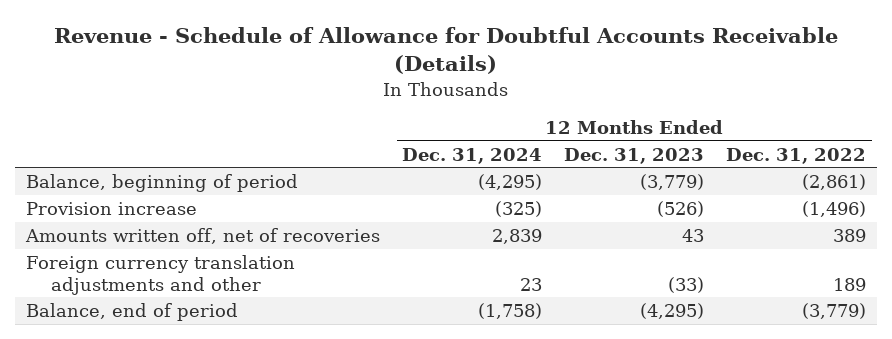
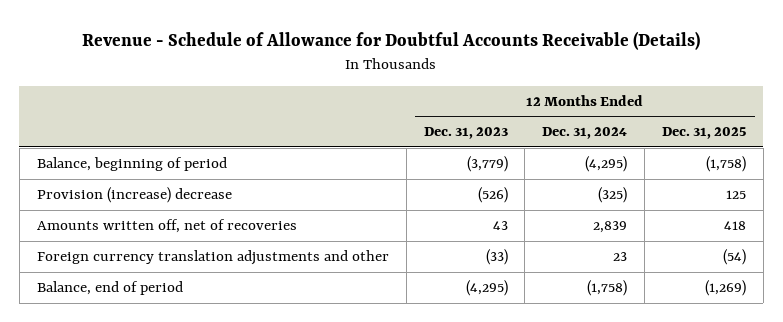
[726,147,867,164] Dec. 31, 2022 -> none
none -> [662,127,747,140] Dec. 31, 2025
[26,201,198,215] Provision increase -> [36,187,232,204] Provision (increase) decrease

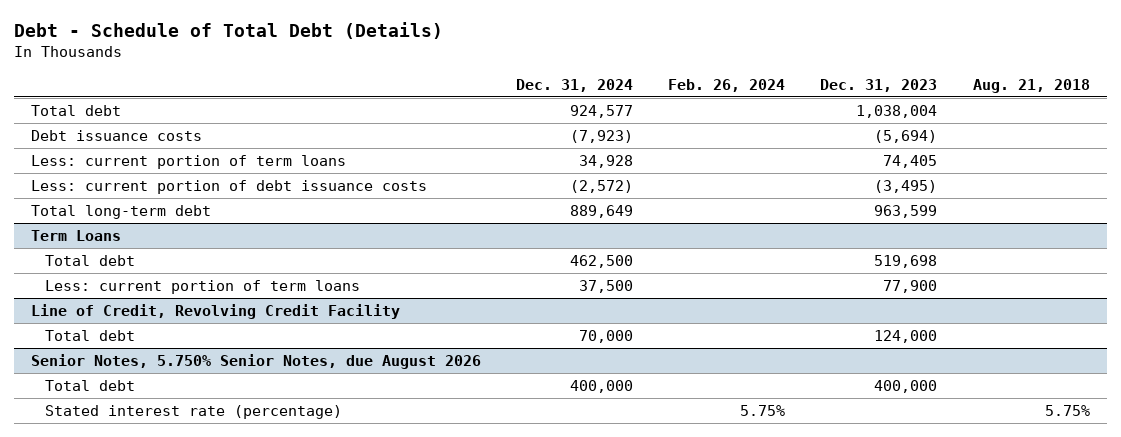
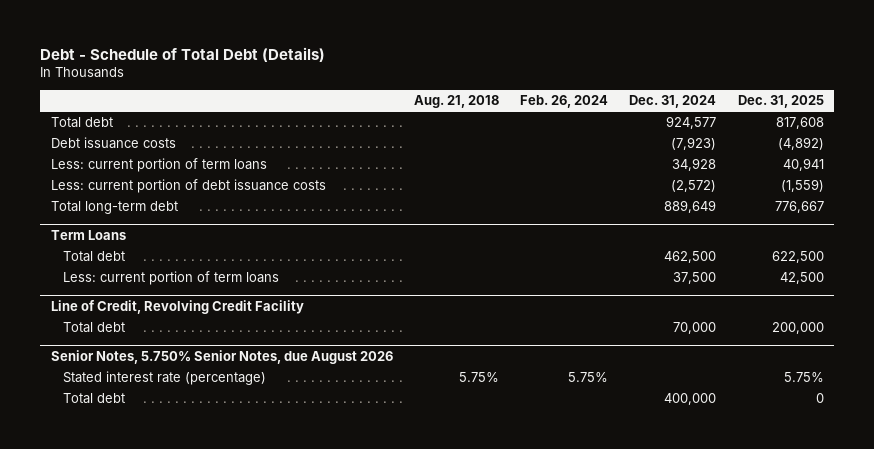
[820,79,938,93] Dec. 31, 2023 -> none
none -> [737,95,824,109] Dec. 31, 2025
[44,379,135,391] Total debt -> [62,393,125,405] Total debt

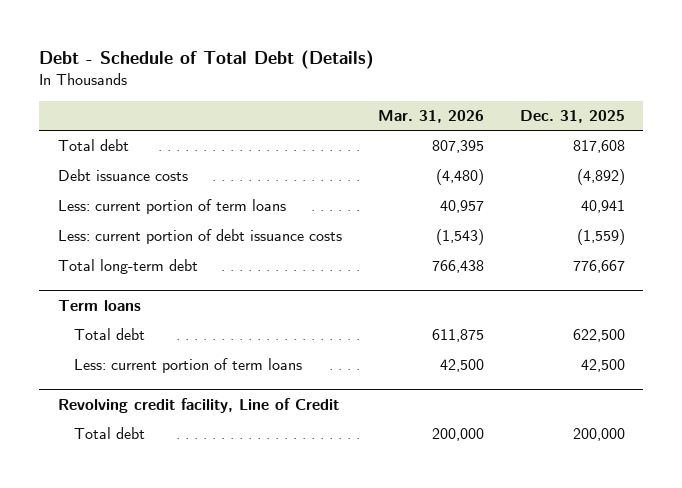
[413,95,499,109] Aug. 21, 2018 -> none
[520,95,609,109] Feb. 26, 2024 -> none
[629,95,717,109] Dec. 31, 2024 -> none
none -> [377,109,484,123] Mar. 31, 2026
[50,230,126,241] Term Loans -> [57,300,141,312] Term loans
[50,300,304,315] Line of Credit, Revolving Credit Facility -> [57,398,339,414] Revolving credit facility, Line of Credit
[50,350,393,365] Senior Notes, 5.750% Senior Notes, due August 2026 -> none
[62,371,266,386] Stated interest rate (percentage) -> none
[62,393,125,405] Total debt -> none

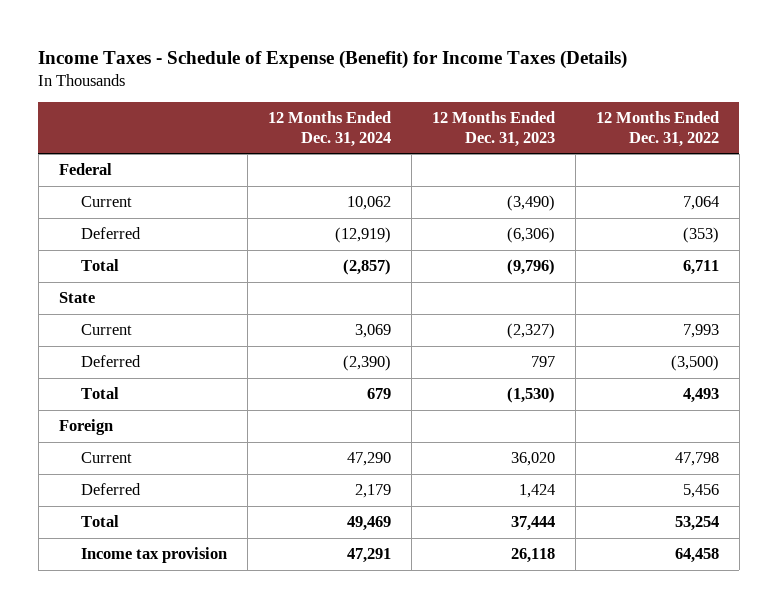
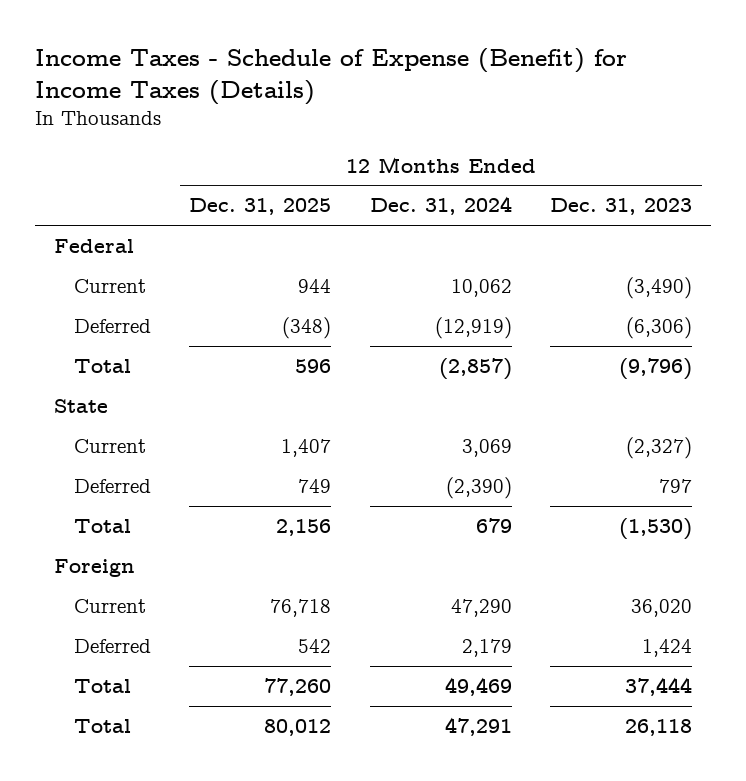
[595,111,719,147] 12 Months Ended Dec. 31, 2022 -> none
none -> [189,198,332,216] Dec. 31, 2025
[80,547,227,564] Income tax provision -> [74,718,132,733] Total

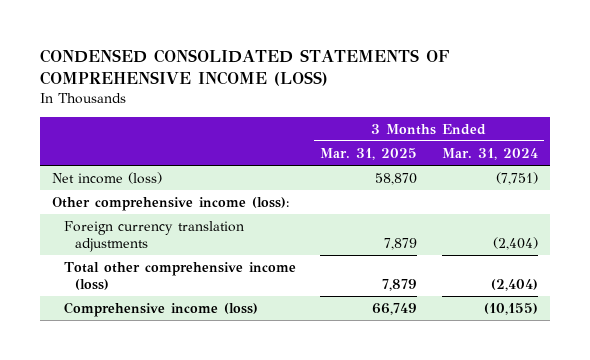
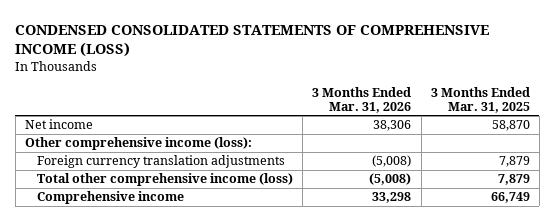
[441,147,538,160] Mar. 31, 2024 -> none
none -> [312,86,412,113] 3 Months Ended Mar. 31, 2026
[51,171,162,184] Net income (loss) -> [25,119,94,130] Net income
[63,301,258,317] Comprehensive income (loss) -> [37,191,185,205] Comprehensive income

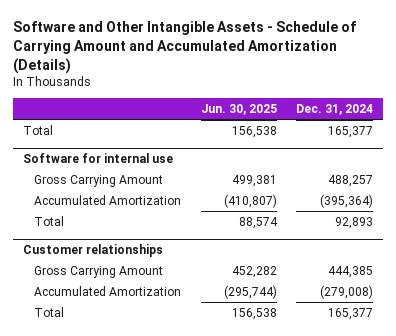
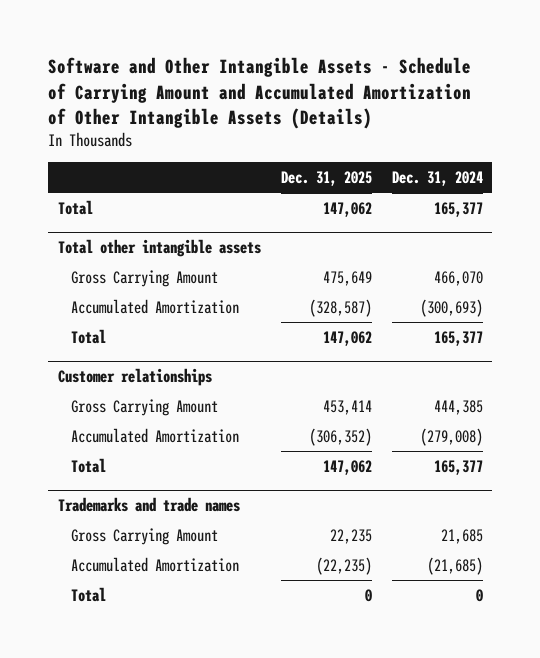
[13,20,357,74] Software and Other Intangible Assets - Schedule of Carrying Amount and Accumulated Amortization (Details) -> [47,57,471,129] Software and Other Intangible Assets - Schedule of Carrying Amount and Accumulated Amortization of Other Intangible Assets (Details)
[200,104,277,116] Jun. 30, 2025 -> none
none -> [280,170,372,186] Dec. 31, 2025
[22,152,173,163] Software for internal use -> none
none -> [57,239,261,258] Total other intangible assets
[327,174,373,187] 488,257 -> [433,270,483,286] 466,070
[319,193,373,208] (395,364) -> [419,298,483,317] (300,693)
[334,216,373,229] 92,893 -> [433,330,483,346] 165,377
none -> [57,497,240,513] Trademarks and trade names
none -> [71,527,219,545] Gross Carrying Amount
none -> [71,556,240,572] Accumulated Amortization
none -> [71,586,107,602] Total

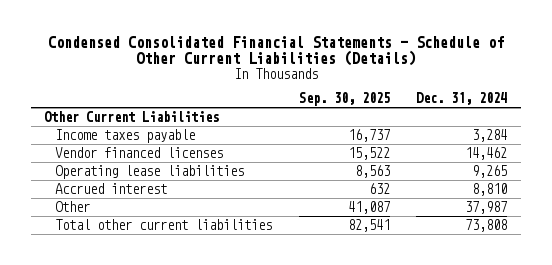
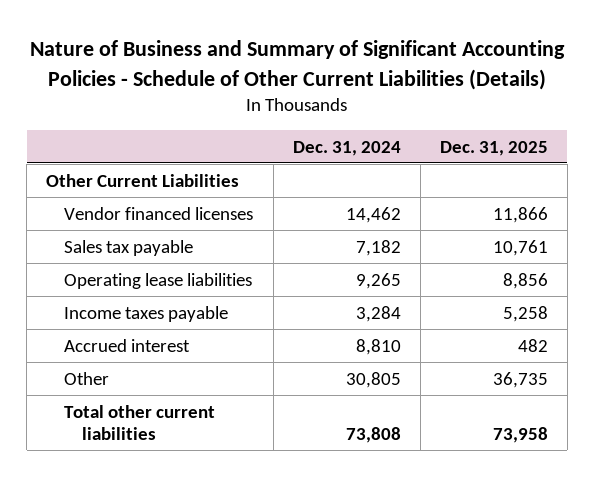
[47,35,504,67] Condensed Consolidated Financial Statements - Schedule of Other Current Liabilities (Details) -> [30,40,566,90] Nature of Business and Summary of Significant Accounting Policies - Schedule of Other Current Liabilities (Details)
[298,92,390,107] Sep. 30, 2025 -> none
none -> [439,140,548,156] Dec. 31, 2025
none -> [64,239,194,256] Sales tax payable
[55,128,196,143] Income taxes payable -> [64,305,229,322] Income taxes payable
[465,200,508,214] 37,987 -> [345,371,401,388] 30,805

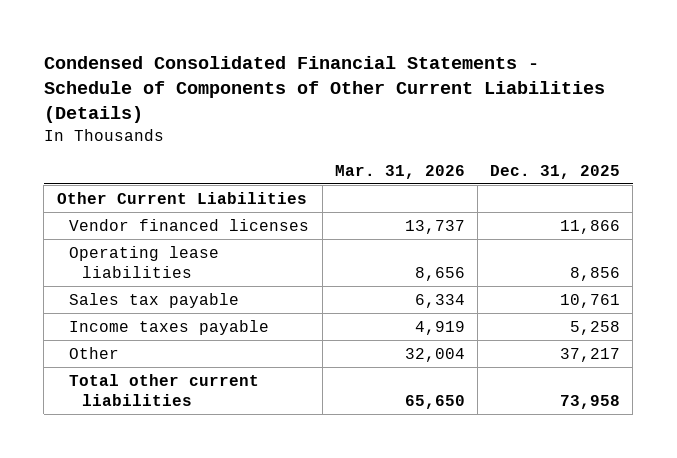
[30,40,566,90] Nature of Business and Summary of Significant Accounting Policies - Schedule of Other Current Liabilities (Details) -> [43,55,605,123] Condensed Consolidated Financial Statements - Schedule of Components of Other Current Liabilities (Details)
[292,140,401,156] Dec. 31, 2024 -> none
none -> [334,164,465,179] Mar. 31, 2026
[64,239,194,256] Sales tax payable -> [69,292,240,308] Sales tax payable
[64,338,191,352] Accrued interest -> none
[492,371,548,388] 36,735 -> [560,347,621,362] 37,217

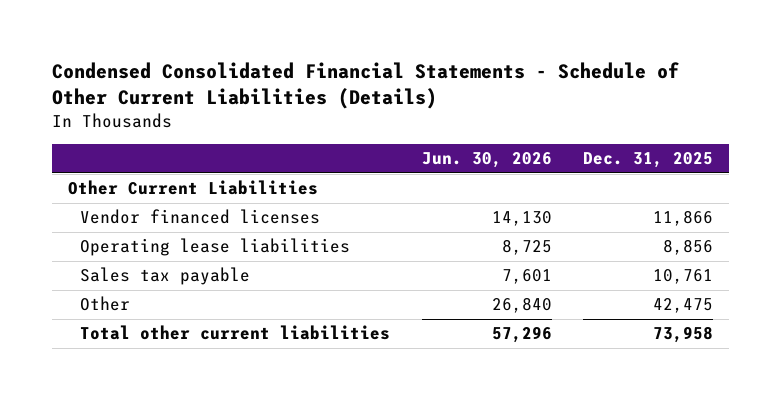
[43,55,605,123] Condensed Consolidated Financial Statements - Schedule of Components of Other Current Liabilities (Details) -> [51,61,679,110] Condensed Consolidated Financial Statements - Schedule of Other Current Liabilities (Details)
[334,164,465,179] Mar. 31, 2026 -> none
none -> [421,152,552,169] Jun. 30, 2026
[69,319,270,335] Income taxes payable -> none
[560,347,621,362] 37,217 -> [653,298,714,314] 42,475

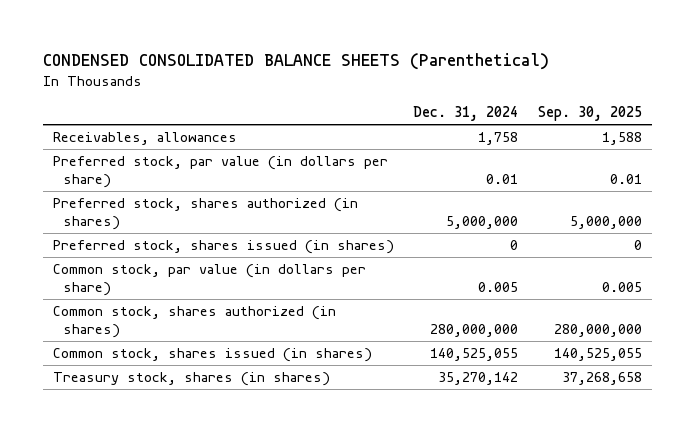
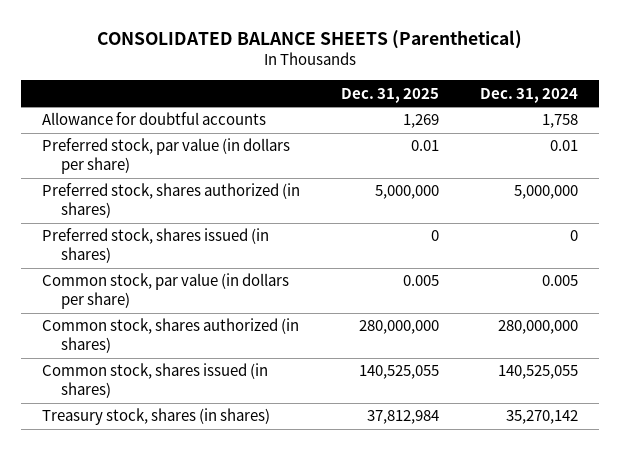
[43,52,550,70] CONDENSED CONSOLIDATED BALANCE SHEETS (Parenthetical) -> [96,29,522,49] CONSOLIDATED BALANCE SHEETS (Parenthetical)
[537,106,642,122] Sep. 30, 2025 -> none
none -> [340,87,439,103] Dec. 31, 2025
[52,132,237,146] Receivables, allowances -> [41,112,266,126] Allowance for doubtful accounts

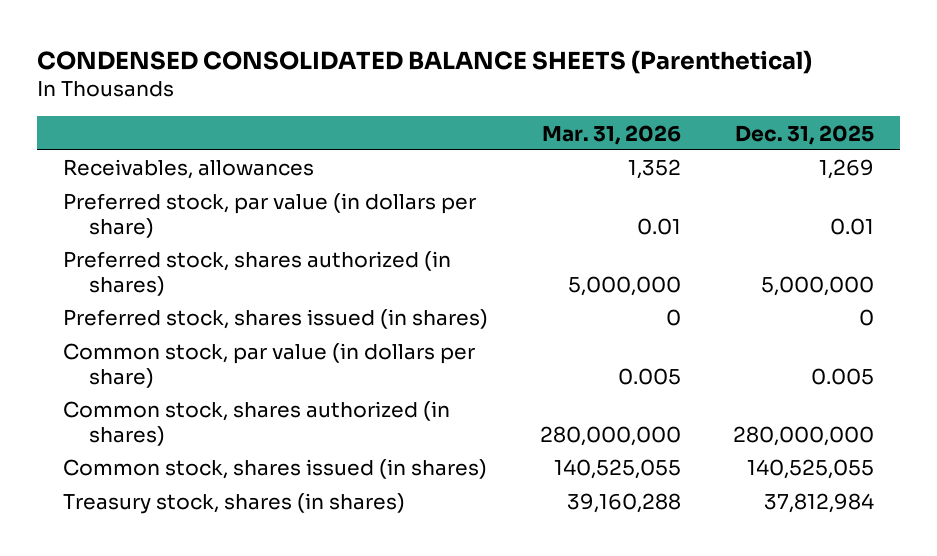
[96,29,522,49] CONSOLIDATED BALANCE SHEETS (Parenthetical) -> [37,49,813,74] CONDENSED CONSOLIDATED BALANCE SHEETS (Parenthetical)
[480,87,579,103] Dec. 31, 2024 -> none
none -> [542,124,682,145] Mar. 31, 2026
[41,112,266,126] Allowance for doubtful accounts -> [63,159,315,180] Receivables, allowances

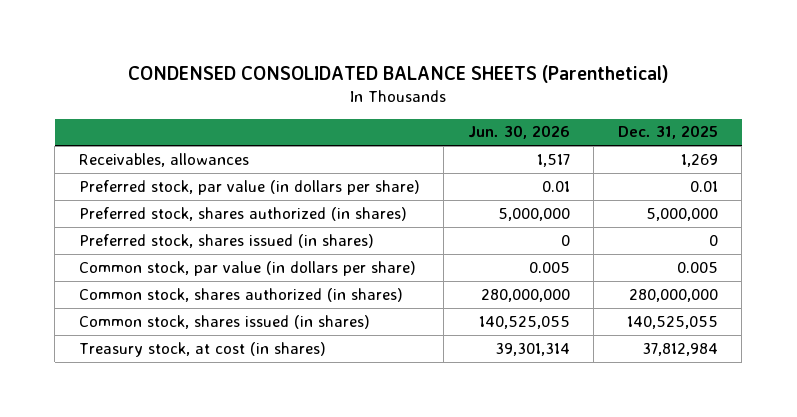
[542,124,682,145] Mar. 31, 2026 -> none
none -> [467,125,570,140] Jun. 30, 2026
[63,493,406,515] Treasury stock, shares (in shares) -> [78,341,326,357] Treasury stock, at cost (in shares)

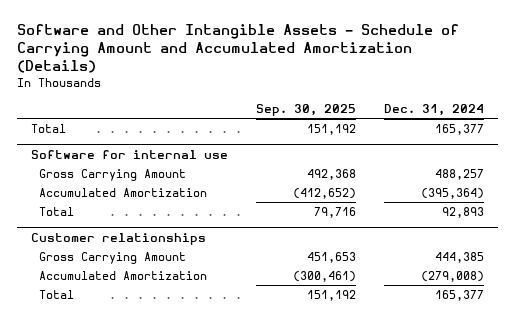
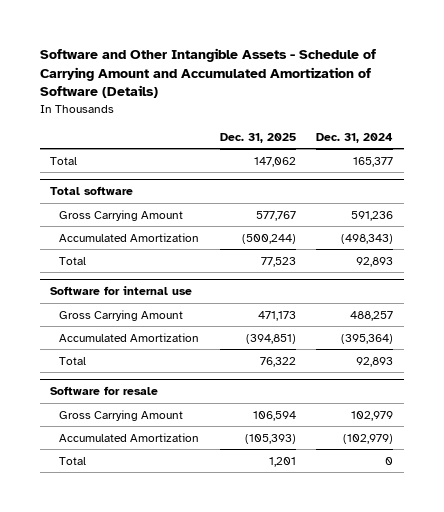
[16,23,459,74] Software and Other Intangible Assets - Schedule of Carrying Amount and Accumulated Amortization (Details) -> [39,47,376,99] Software and Other Intangible Assets - Schedule of Carrying Amount and Accumulated Amortization of Software (Details)
[255,103,356,116] Sep. 30, 2025 -> none
none -> [219,132,296,143] Dec. 31, 2025
none -> [50,186,134,196] Total software
none -> [59,209,184,221] Gross Carrying Amount
none -> [59,232,200,242] Accumulated Amortization
none -> [59,256,87,265] Total
[30,233,206,246] Customer relationships -> none
none -> [50,386,159,396] Software for resale
[434,252,484,264] 444,385 -> [351,410,394,421] 102,979
[420,271,484,283] (279,008) -> [343,433,394,444] (102,979)
[434,290,484,302] 165,377 -> [385,456,394,465] 0

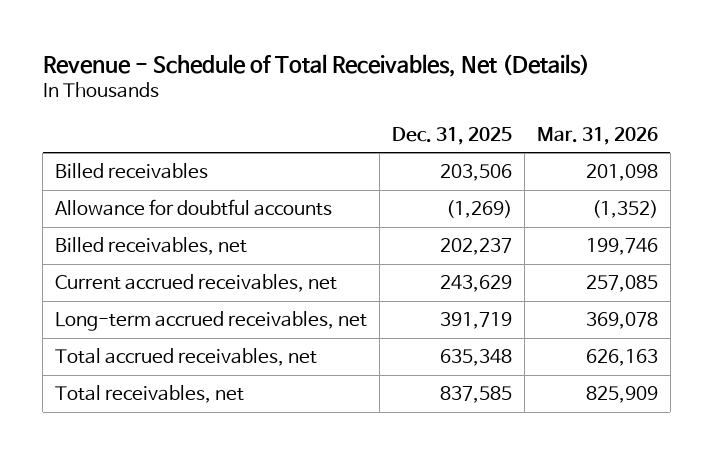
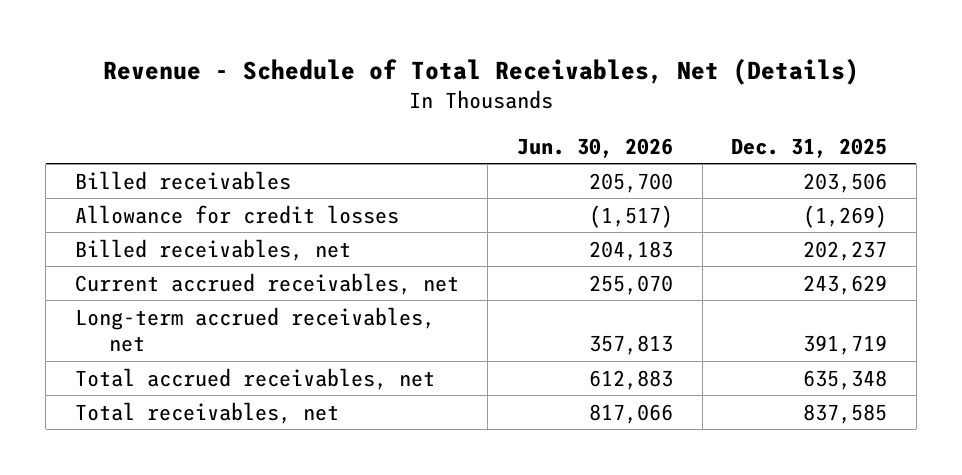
[537,126,659,145] Mar. 31, 2026 -> none
none -> [516,137,673,158] Jun. 30, 2026
[55,199,333,217] Allowance for doubtful accounts -> [74,204,399,224] Allowance for credit losses

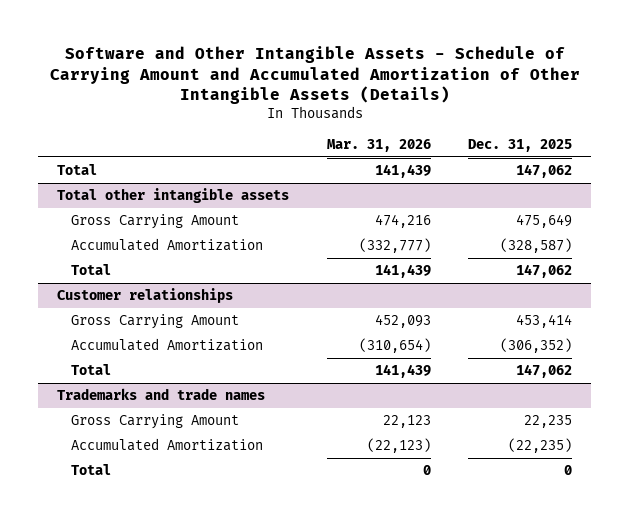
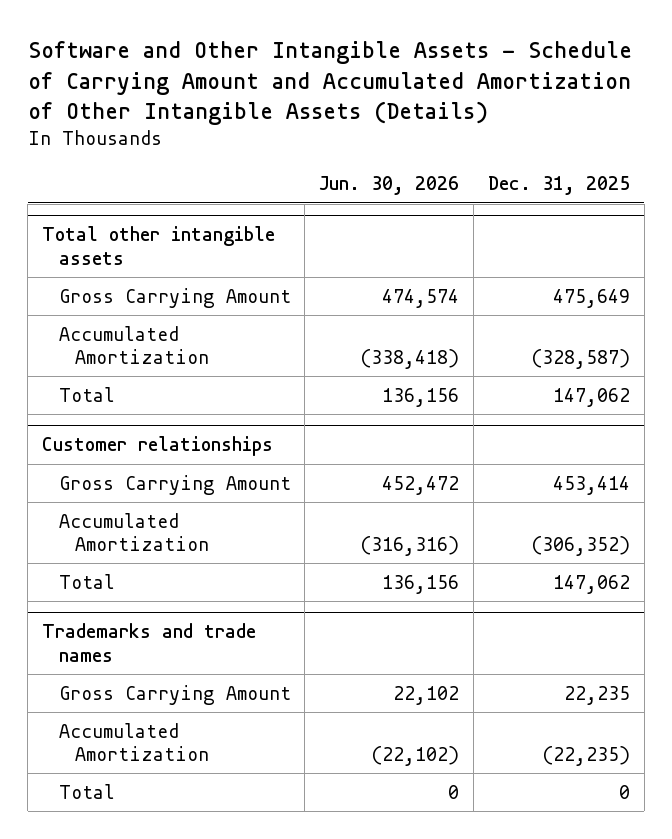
[326,138,431,152] Mar. 31, 2026 -> none
none -> [319,176,460,196] Jun. 30, 2026
[57,164,98,176] Total -> none

